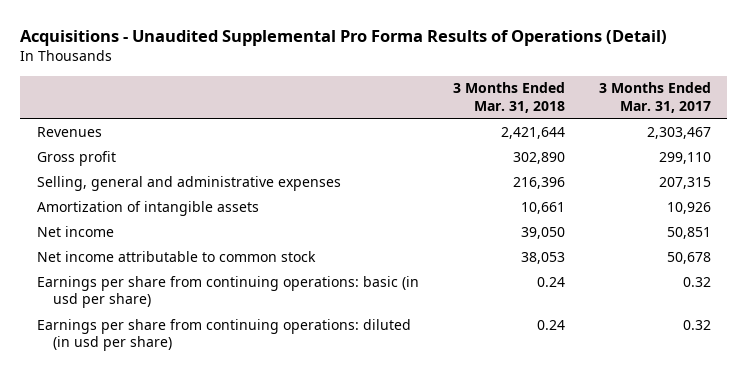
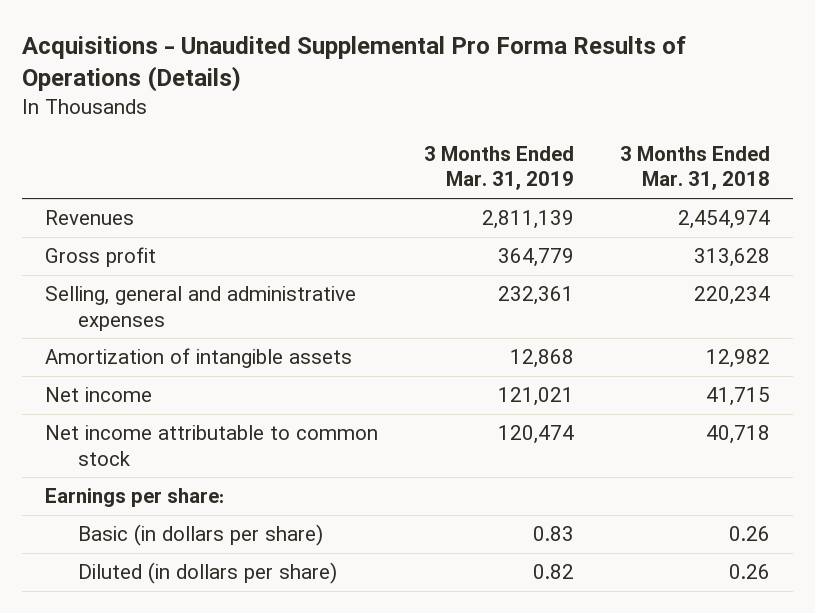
[19,30,667,47] Acquisitions - Unaudited Supplemental Pro Forma Results of Operations (Detail) -> [21,35,686,93] Acquisitions - Unaudited Supplemental Pro Forma Results of Operations (Details)
[598,82,711,113] 3 Months Ended Mar. 31, 2017 -> none
none -> [423,146,574,191] 3 Months Ended Mar. 31, 2019
[500,126,565,139] 2,421,644 -> [678,210,771,230] 2,454,974
[512,151,565,164] 302,890 -> [694,248,771,268] 313,628
[512,176,565,189] 216,396 -> [694,286,771,306] 220,234
[520,201,565,214] 10,661 -> [706,349,771,369] 12,982
[520,226,565,239] 39,050 -> [706,387,771,407] 41,715
[520,251,565,264] 38,053 -> [706,425,771,445] 40,718
none -> [44,488,224,508] Earnings per share:
[36,275,419,309] Earnings per share from continuing operations: basic (in usd per share) -> [77,524,323,547] Basic (in dollars per share)
[536,276,565,287] 0.24 -> [729,526,771,542] 0.26
[36,318,411,352] Earnings per share from continuing operations: diluted (in usd per share) -> [77,562,337,585] Diluted (in dollars per share)
[536,319,565,330] 0.24 -> [729,564,771,580] 0.26

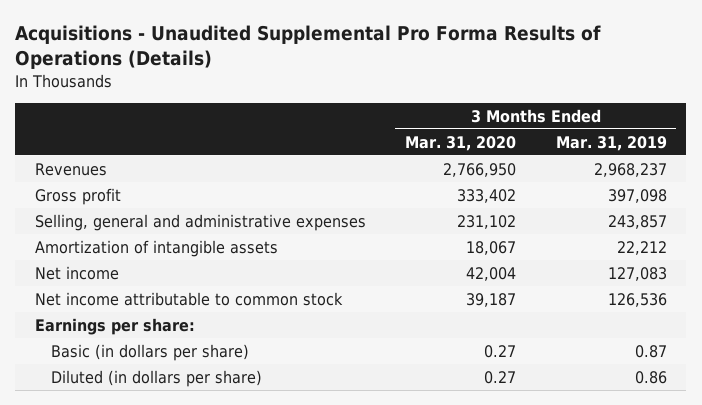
[620,146,771,191] 3 Months Ended Mar. 31, 2018 -> none
none -> [405,135,517,151] Mar. 31, 2020
[481,210,574,230] 2,811,139 -> [593,162,667,177] 2,968,237
[497,248,574,268] 364,779 -> [607,188,667,203] 397,098
[497,286,574,306] 232,361 -> [607,214,667,229] 243,857
[509,349,574,369] 12,868 -> [616,240,667,255] 22,212
[497,387,574,407] 121,021 -> [607,266,667,281] 127,083
[497,425,574,445] 120,474 -> [607,292,667,307] 126,536
[532,526,574,542] 0.83 -> [634,344,667,358] 0.87
[532,564,574,580] 0.82 -> [634,370,667,384] 0.86

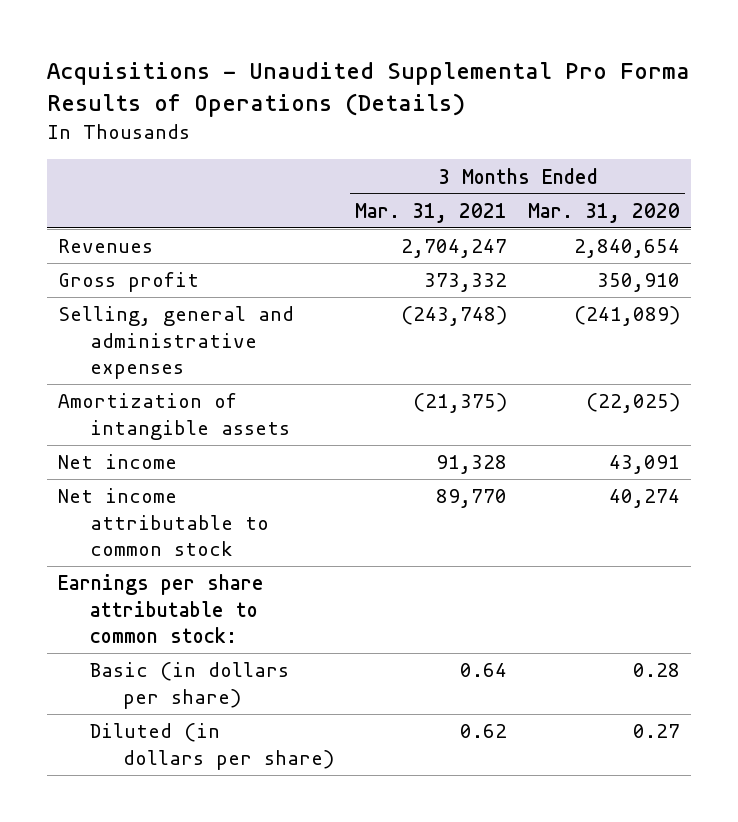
[555,135,667,151] Mar. 31, 2019 -> none
none -> [355,202,508,223] Mar. 31, 2021
[443,162,517,177] 2,766,950 -> [574,239,681,259] 2,840,654
[457,188,517,203] 333,402 -> [597,273,681,293] 350,910
[457,214,517,229] 231,102 -> [574,306,681,327] (241,089)
[466,240,517,255] 18,067 -> [586,393,681,414] (22,025)
[466,266,517,281] 42,004 -> [609,455,681,475] 43,091
[466,292,517,307] 39,187 -> [609,489,681,509] 40,274
[35,317,196,335] Earnings per share: -> [57,574,264,644] Earnings per share attributable to common stock:
[484,344,517,358] 0.27 -> [633,663,681,678] 0.28

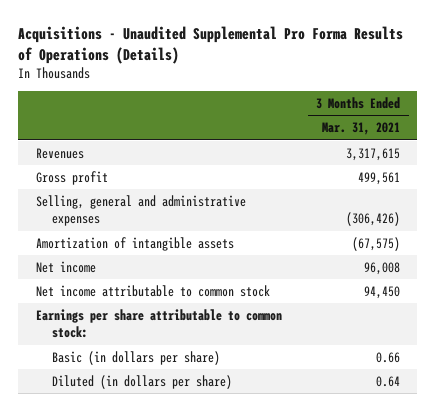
[528,202,681,223] Mar. 31, 2020 -> none
[401,239,508,259] 2,704,247 -> [346,147,401,161] 3,317,615
[424,273,508,293] 373,332 -> [358,171,401,185] 499,561
[401,306,508,327] (243,748) -> [346,212,401,227] (306,426)
[413,393,508,414] (21,375) -> [352,236,401,251] (67,575)
[436,455,508,475] 91,328 -> [364,261,401,275] 96,008
[436,489,508,509] 89,770 -> [364,285,401,299] 94,450
[460,663,508,678] 0.64 -> [376,351,401,363] 0.66
[460,724,508,739] 0.62 -> [376,375,401,387] 0.64

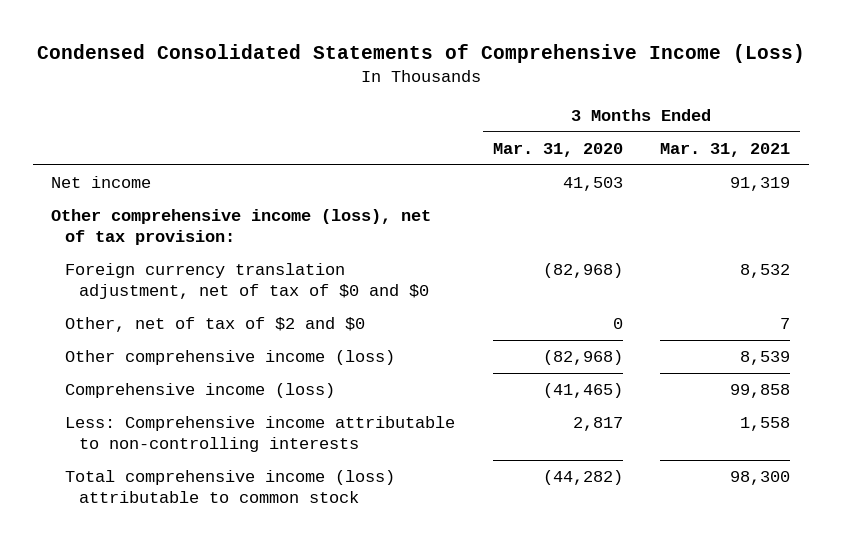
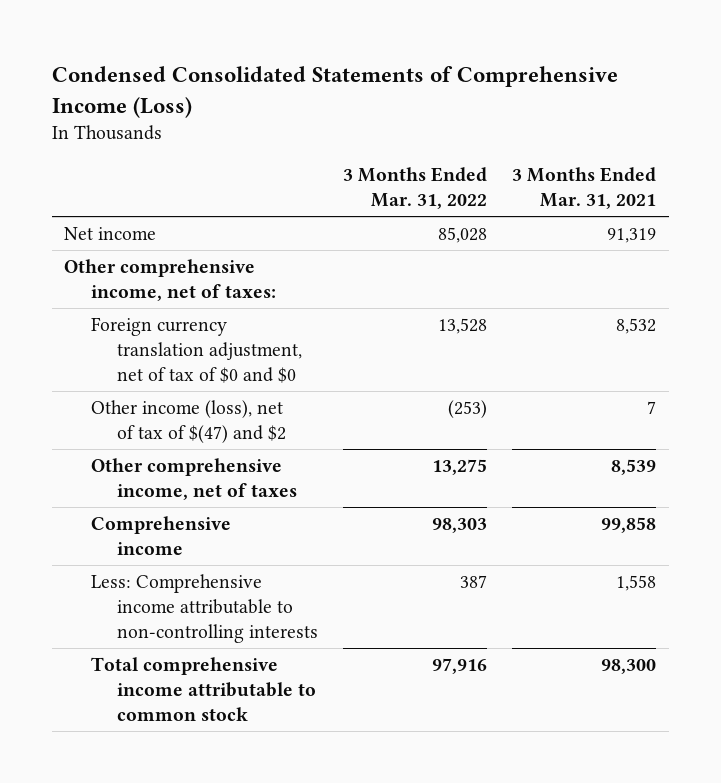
[492,142,623,157] Mar. 31, 2020 -> none
none -> [343,167,488,210] 3 Months Ended Mar. 31, 2022
[51,209,432,245] Other comprehensive income (loss), net of tax provision: -> [64,258,276,301] Other comprehensive income, net of taxes:
[65,317,366,333] Other, net of tax of $2 and $0 -> [90,399,287,443] Other income (loss), net of tax of $(47) and $2
[65,350,396,366] Other comprehensive income (loss) -> [90,457,298,500] Other comprehensive income, net of taxes
[65,383,336,399] Comprehensive income (loss) -> [90,515,231,555] Comprehensive income
[65,470,396,503] Total comprehensive income (loss) attributable to common stock -> [90,656,317,722] Total comprehensive income attributable to common stock

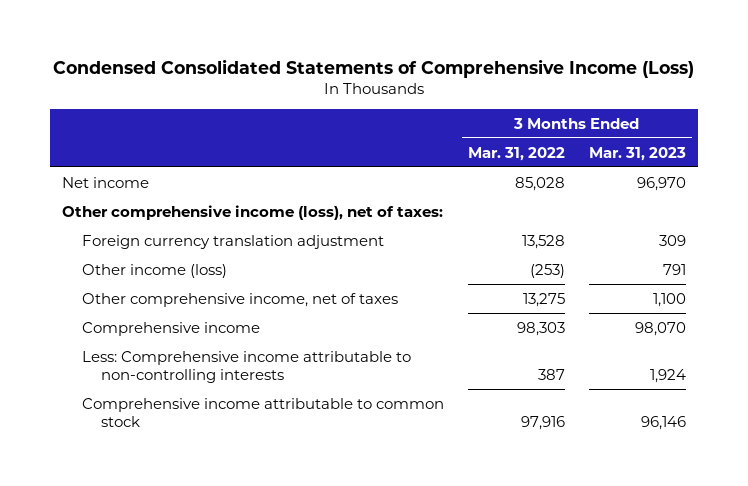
[512,167,657,210] 3 Months Ended Mar. 31, 2021 -> none
none -> [589,146,687,161] Mar. 31, 2023
[64,258,276,301] Other comprehensive income, net of taxes: -> [62,204,444,220] Other comprehensive income (loss), net of taxes:
[90,316,303,384] Foreign currency translation adjustment, net of tax of $0 and $0 -> [81,234,384,249] Foreign currency translation adjustment
[90,399,287,443] Other income (loss), net of tax of $(47) and $2 -> [81,263,227,278] Other income (loss)
[90,656,317,722] Total comprehensive income attributable to common stock -> [81,397,444,427] Comprehensive income attributable to common stock

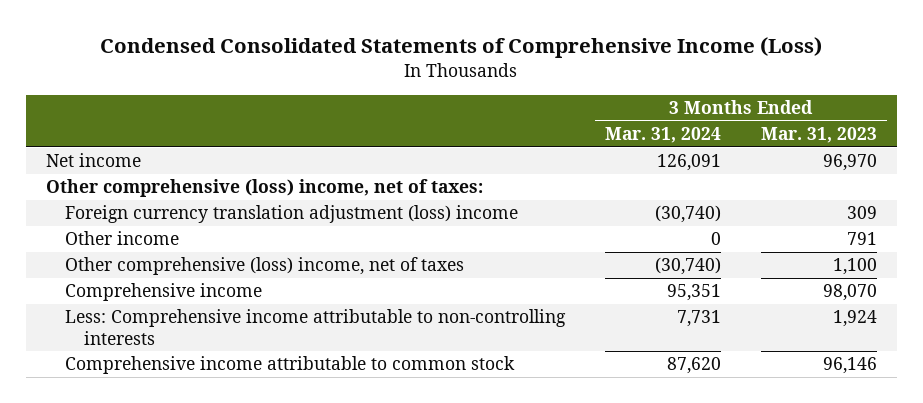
[467,146,565,161] Mar. 31, 2022 -> none
none -> [605,127,722,144] Mar. 31, 2024
[62,204,444,220] Other comprehensive income (loss), net of taxes: -> [45,179,483,198] Other comprehensive (loss) income, net of taxes:
[81,234,384,249] Foreign currency translation adjustment -> [65,205,519,224] Foreign currency translation adjustment (loss) income
[81,263,227,278] Other income (loss) -> [65,231,180,246] Other income
[81,292,398,307] Other comprehensive income, net of taxes -> [65,257,465,276] Other comprehensive (loss) income, net of taxes

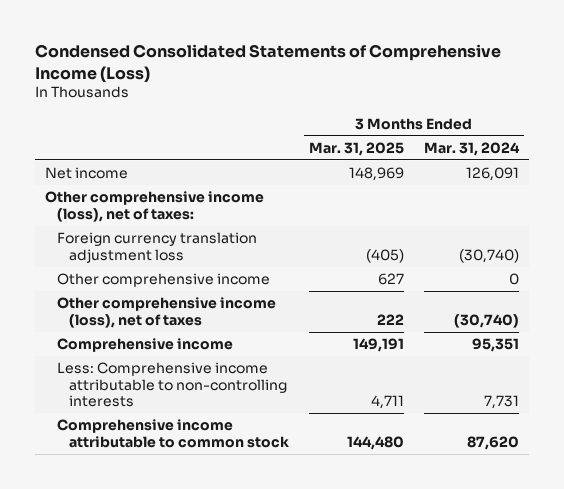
[761,127,878,144] Mar. 31, 2023 -> none
none -> [309,141,405,156] Mar. 31, 2025
[45,179,483,198] Other comprehensive (loss) income, net of taxes: -> [45,191,265,222] Other comprehensive income (loss), net of taxes:
[65,205,519,224] Foreign currency translation adjustment (loss) income -> [57,232,258,263] Foreign currency translation adjustment loss
[65,231,180,246] Other income -> [57,273,271,288] Other comprehensive income
[65,257,465,276] Other comprehensive (loss) income, net of taxes -> [57,297,277,328] Other comprehensive income (loss), net of taxes

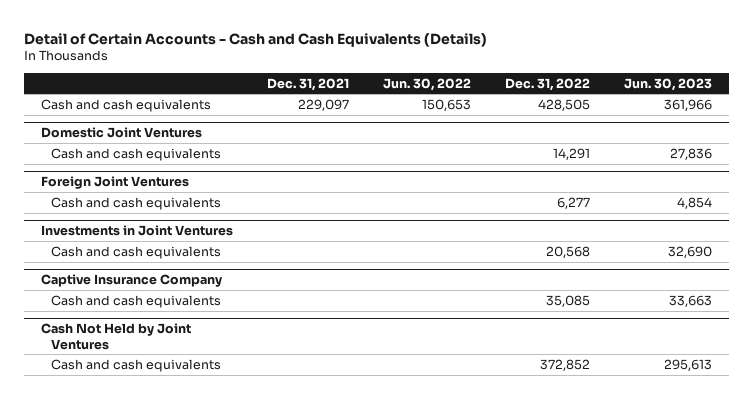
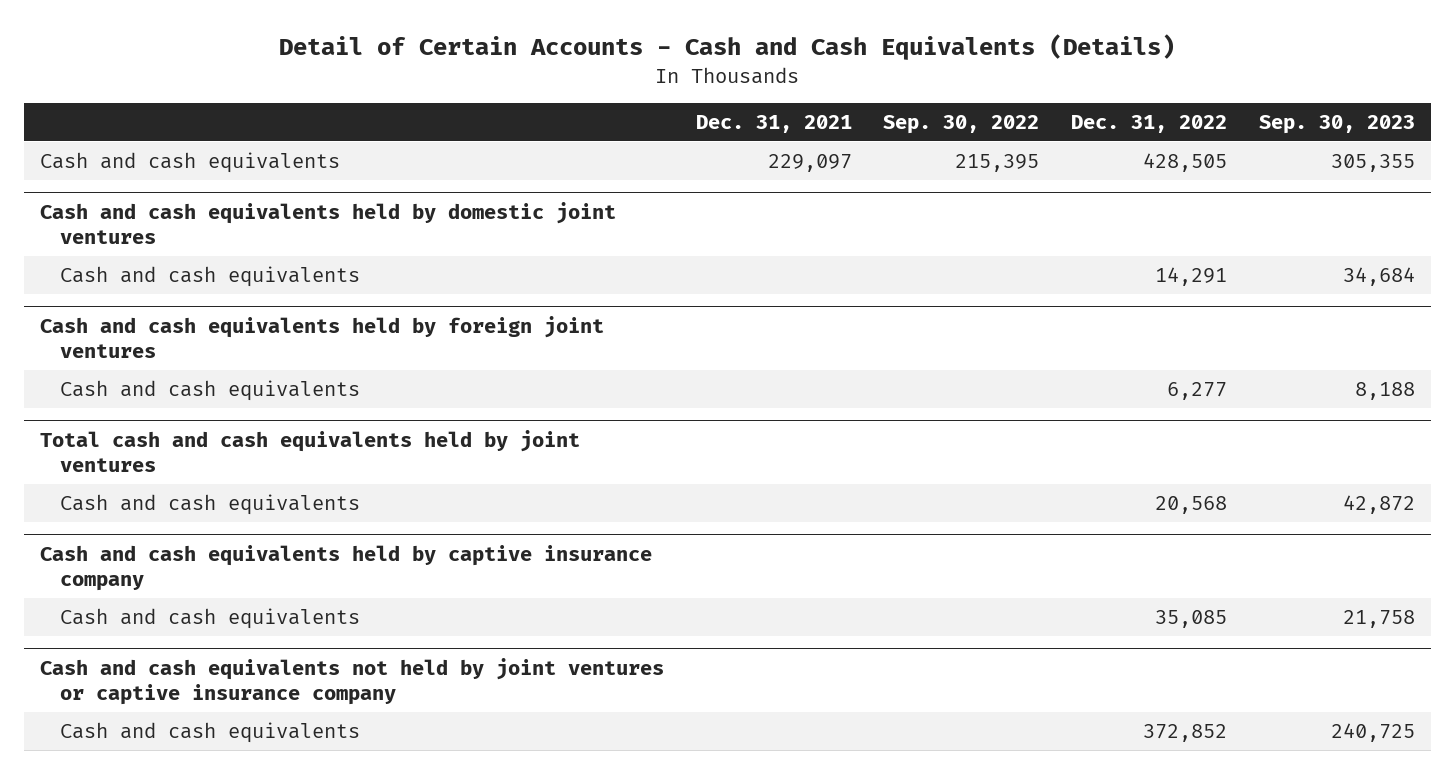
[383,77,472,91] Jun. 30, 2022 -> none
[623,77,712,91] Jun. 30, 2023 -> none
none -> [883,114,1040,134] Sep. 30, 2022
none -> [1258,114,1415,134] Sep. 30, 2023
[41,127,203,139] Domestic Joint Ventures -> [39,201,616,244] Cash and cash equivalents held by domestic joint ventures
[41,176,190,190] Foreign Joint Ventures -> [39,315,604,358] Cash and cash equivalents held by foreign joint ventures
[41,225,234,237] Investments in Joint Ventures -> [39,429,580,472] Total cash and cash equivalents held by joint ventures
[41,274,223,288] Captive Insurance Company -> [39,544,652,591] Cash and cash equivalents held by captive insurance company
[41,323,192,350] Cash Not Held by Joint Ventures -> [39,657,664,705] Cash and cash equivalents not held by joint ventures or captive insurance company

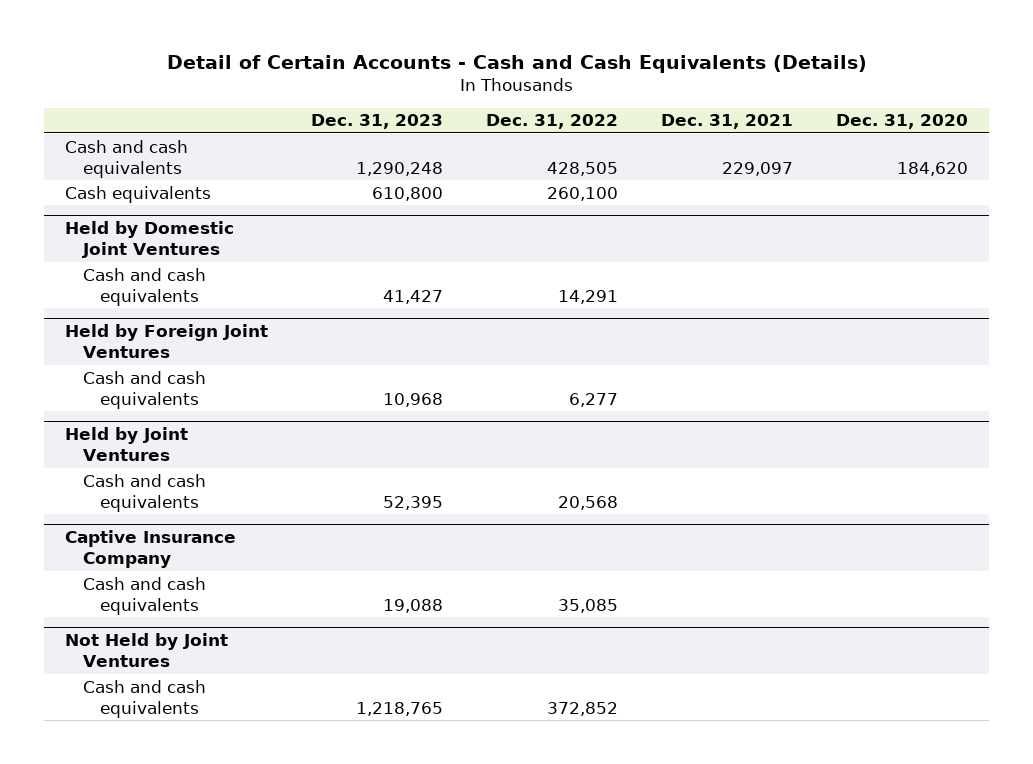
[883,114,1040,134] Sep. 30, 2022 -> none
[1258,114,1415,134] Sep. 30, 2023 -> none
none -> [311,114,444,130] Dec. 31, 2023
none -> [835,114,968,130] Dec. 31, 2020
none -> [65,185,212,203] Cash equivalents
[39,201,616,244] Cash and cash equivalents held by domestic joint ventures -> [65,221,235,259] Held by Domestic Joint Ventures
[39,315,604,358] Cash and cash equivalents held by foreign joint ventures -> [65,324,269,359] Held by Foreign Joint Ventures
[39,429,580,472] Total cash and cash equivalents held by joint ventures -> [65,427,189,462] Held by Joint Ventures
[39,544,652,591] Cash and cash equivalents held by captive insurance company -> [65,530,237,569] Captive Insurance Company
[39,657,664,705] Cash and cash equivalents not held by joint ventures or captive insurance company -> none
none -> [65,633,229,668] Not Held by Joint Ventures

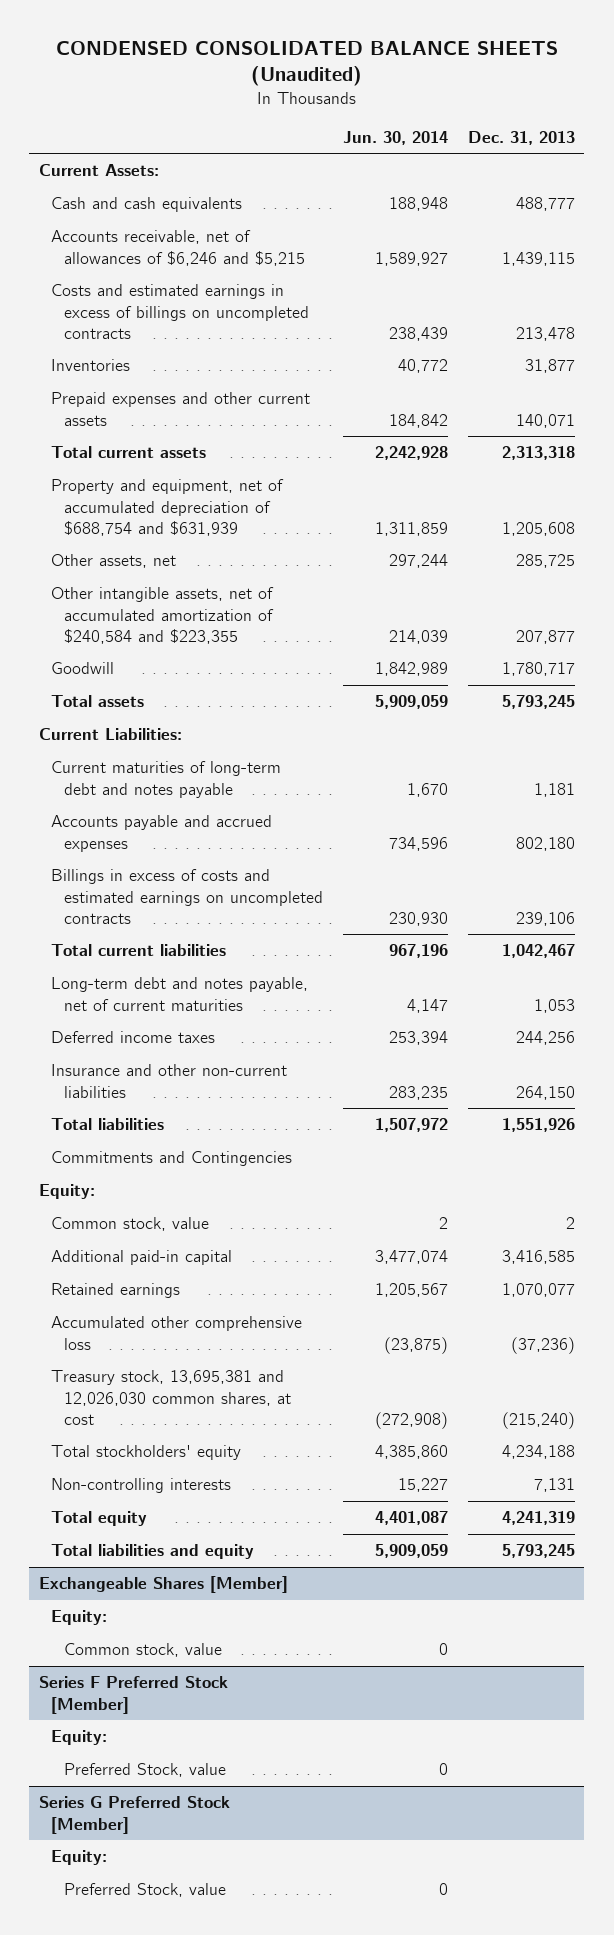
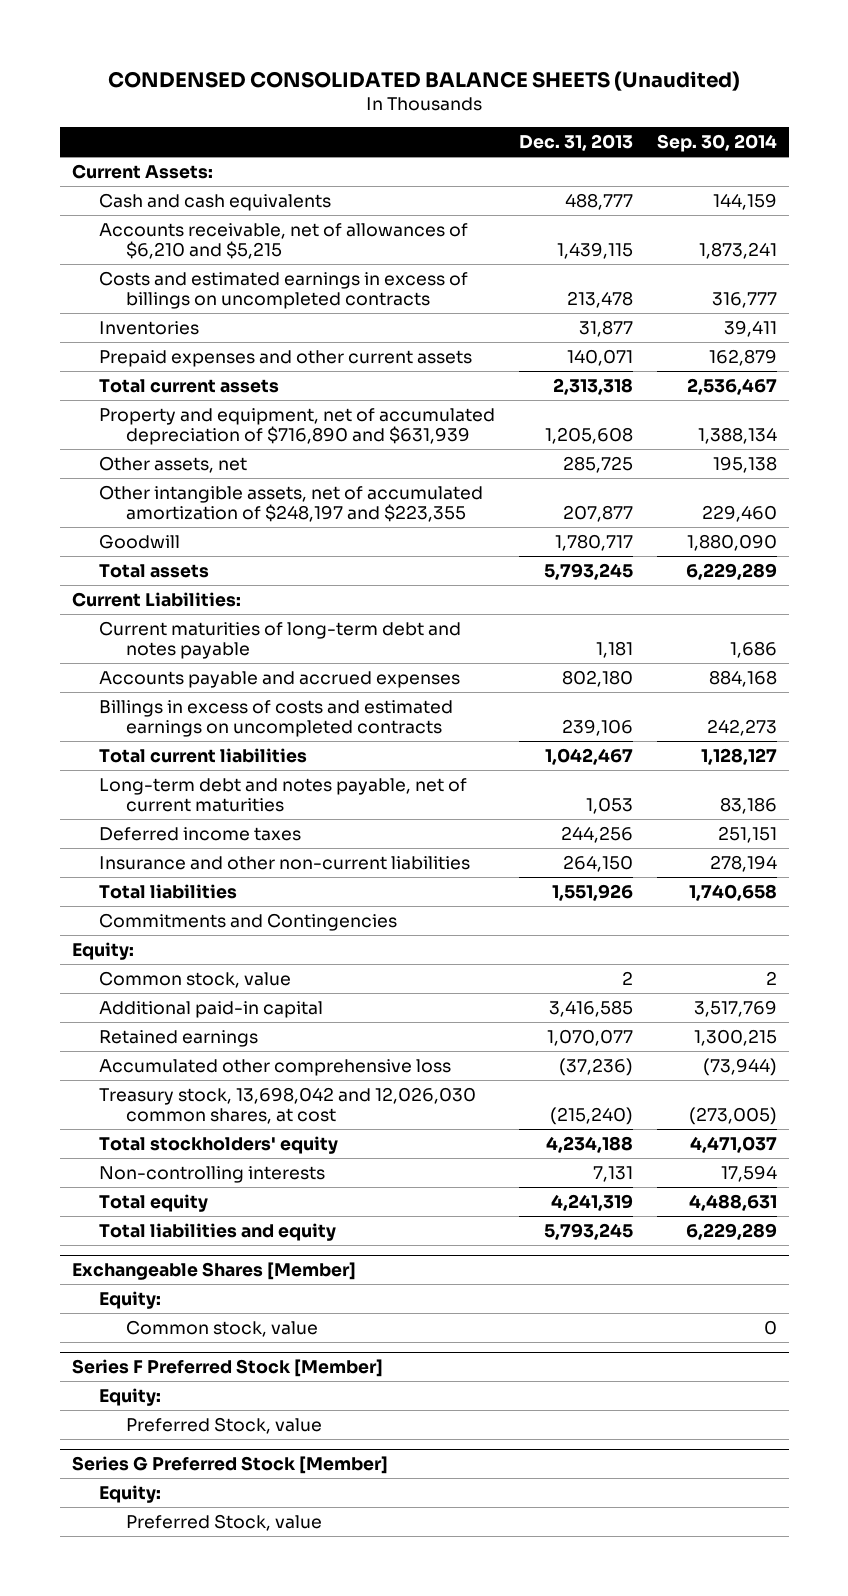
[342,130,448,145] Jun. 30, 2014 -> none
none -> [656,134,777,153] Sep. 30, 2014
[51,230,305,266] Accounts receivable, net of allowances of $6,246 and $5,215 -> [98,222,468,259] Accounts receivable, net of allowances of $6,210 and $5,215
[51,479,285,536] Property and equipment, net of accumulated depreciation of $688,754 and $631,939 -> [98,407,495,445] Property and equipment, net of accumulated depreciation of $716,890 and $631,939
[51,587,275,644] Other intangible assets, net of accumulated amortization of $240,584 and $223,355 -> [98,484,483,522] Other intangible assets, net of accumulated amortization of $248,197 and $223,355
[51,1370,291,1425] Treasury stock, 13,695,381 and 12,026,030 common shares, at cost -> [98,1086,476,1124] Treasury stock, 13,698,042 and 12,026,030 common shares, at cost

